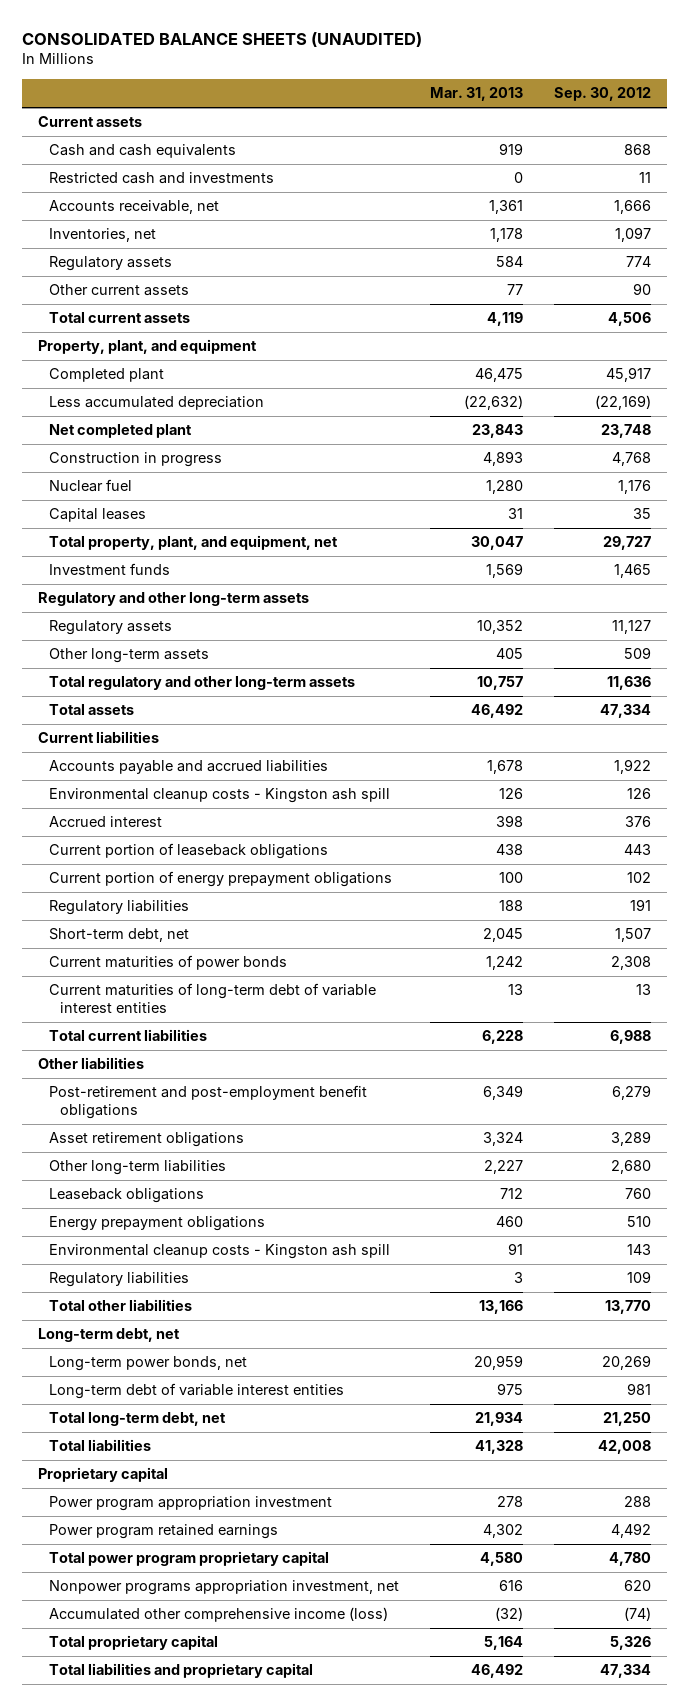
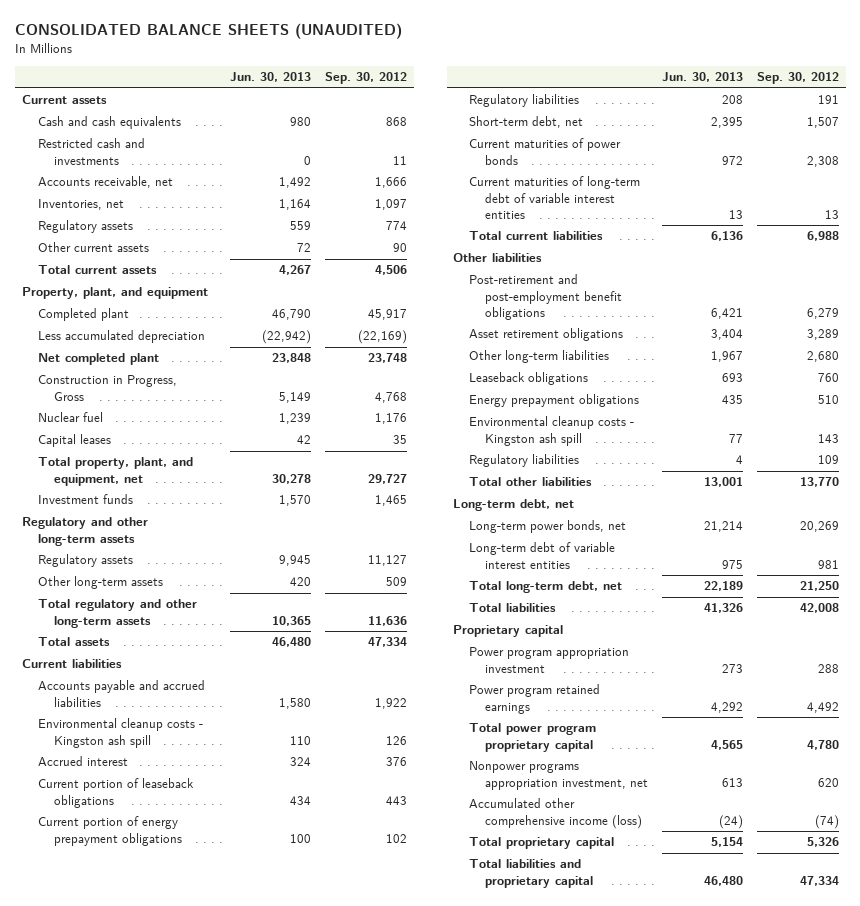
[430,87,524,102] Mar. 31, 2013 -> none
none -> [230,72,312,83] Jun. 30, 2013
[49,452,223,468] Construction in progress -> [37,375,177,401] Construction in Progress, Gross

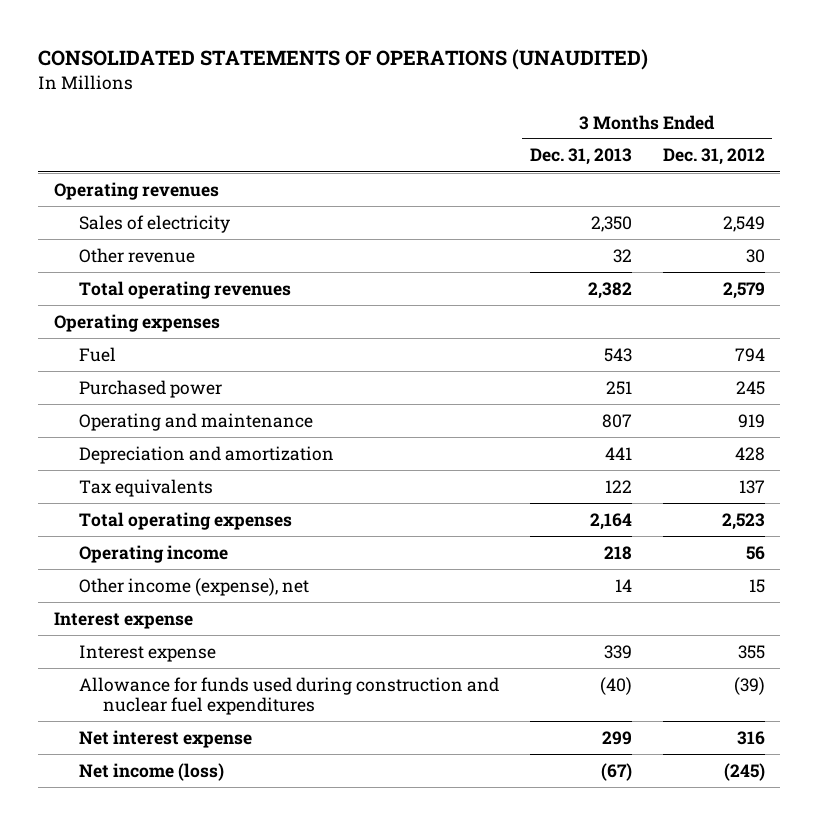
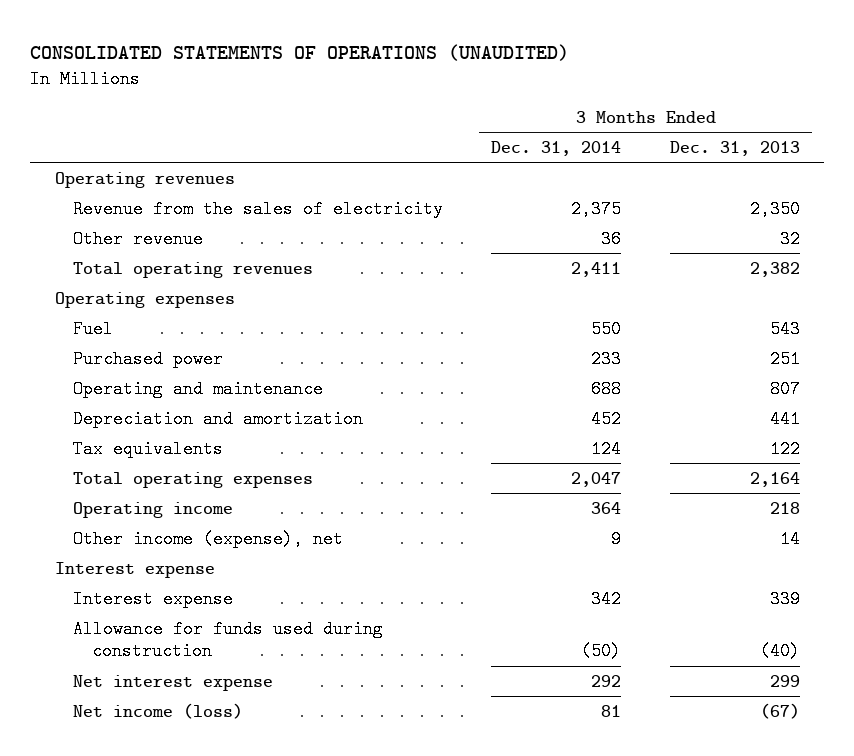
[662,148,765,166] Dec. 31, 2012 -> none
none -> [491,140,622,156] Dec. 31, 2014
[78,214,230,233] Sales of electricity -> [73,199,444,218] Revenue from the sales of electricity
[78,676,499,716] Allowance for funds used during construction and nuclear fuel expenditures -> [73,619,384,661] Allowance for funds used during construction

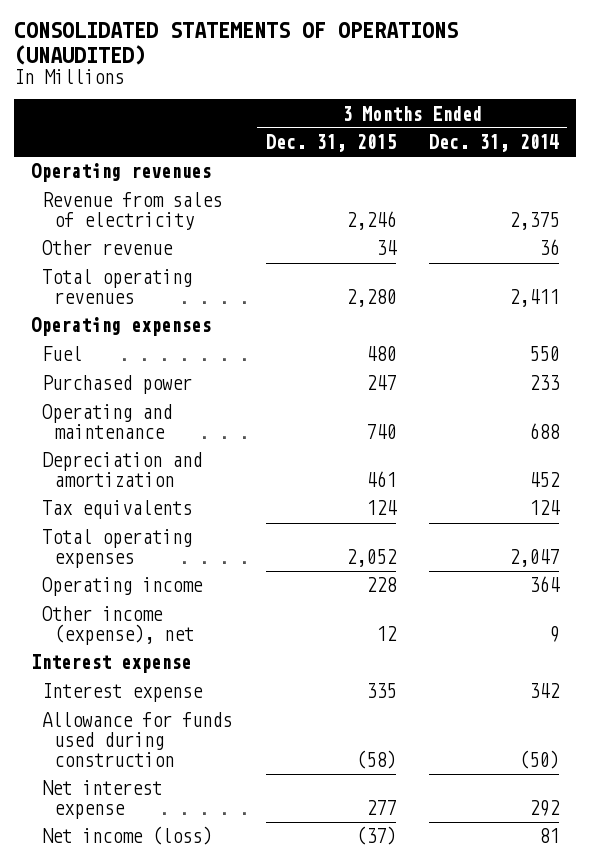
[669,140,800,156] Dec. 31, 2013 -> none
none -> [265,134,396,153] Dec. 31, 2015
[73,199,444,218] Revenue from the sales of electricity -> [42,192,223,231] Revenue from sales of electricity

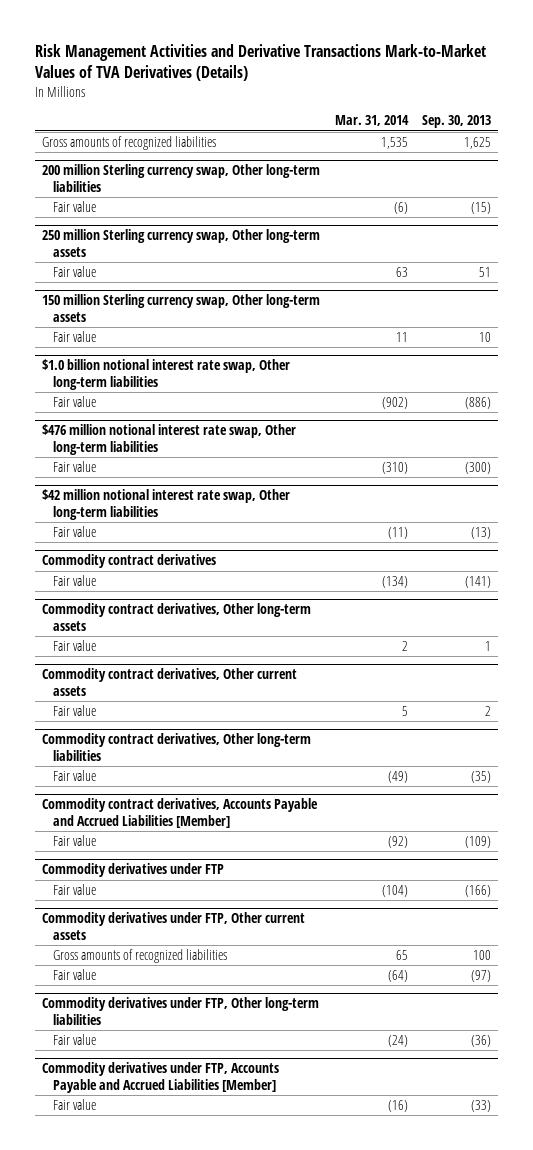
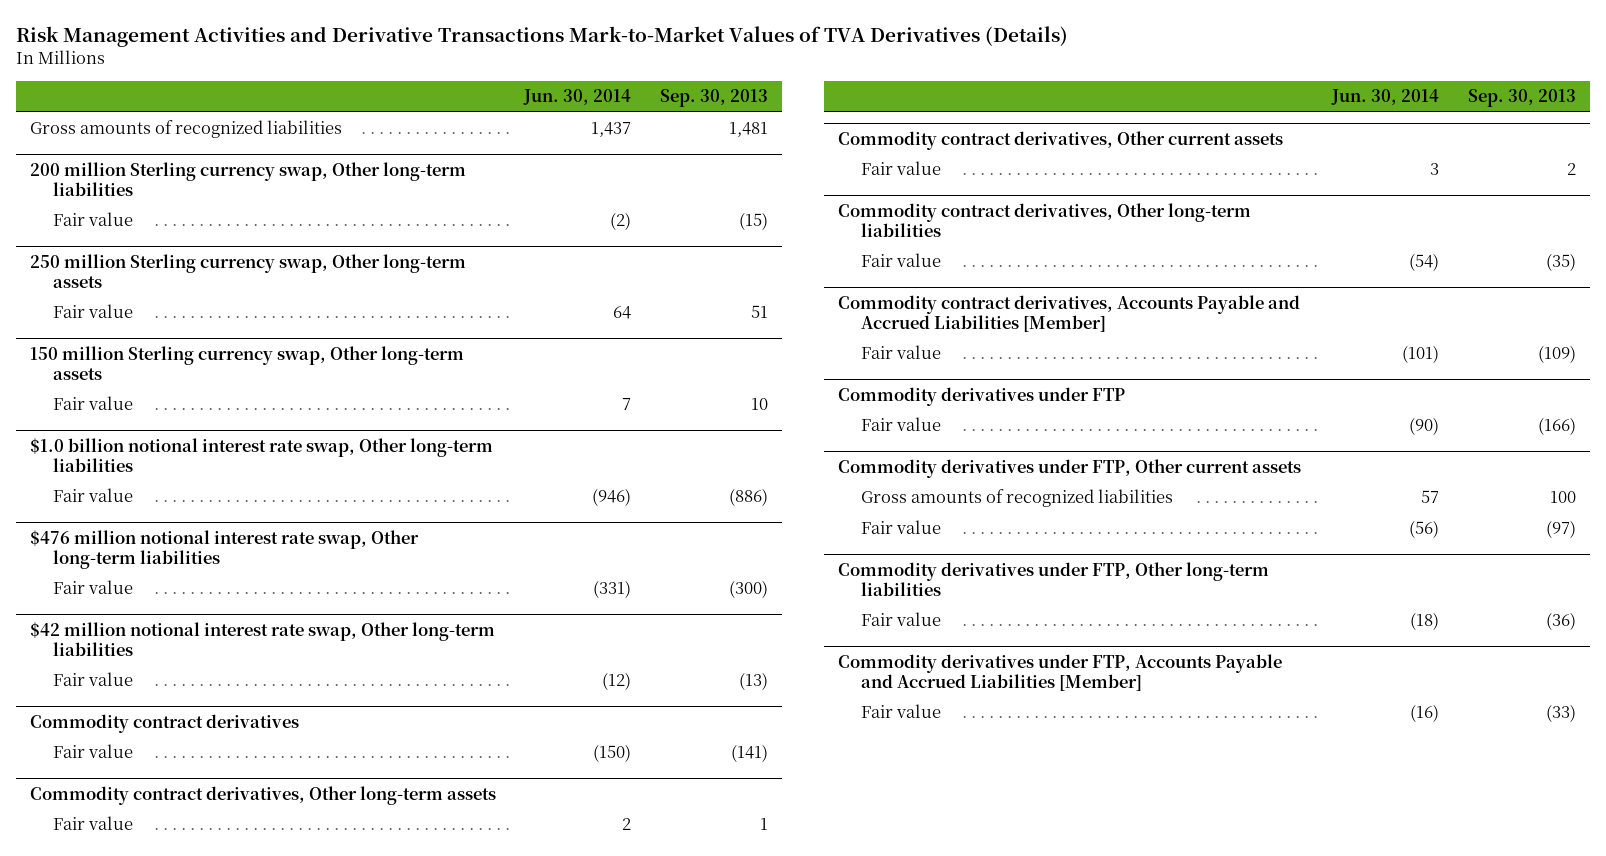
[334,115,409,127] Mar. 31, 2014 -> none
none -> [523,89,632,106] Jun. 30, 2014
[464,137,492,150] 1,625 -> [728,122,768,138] 1,481

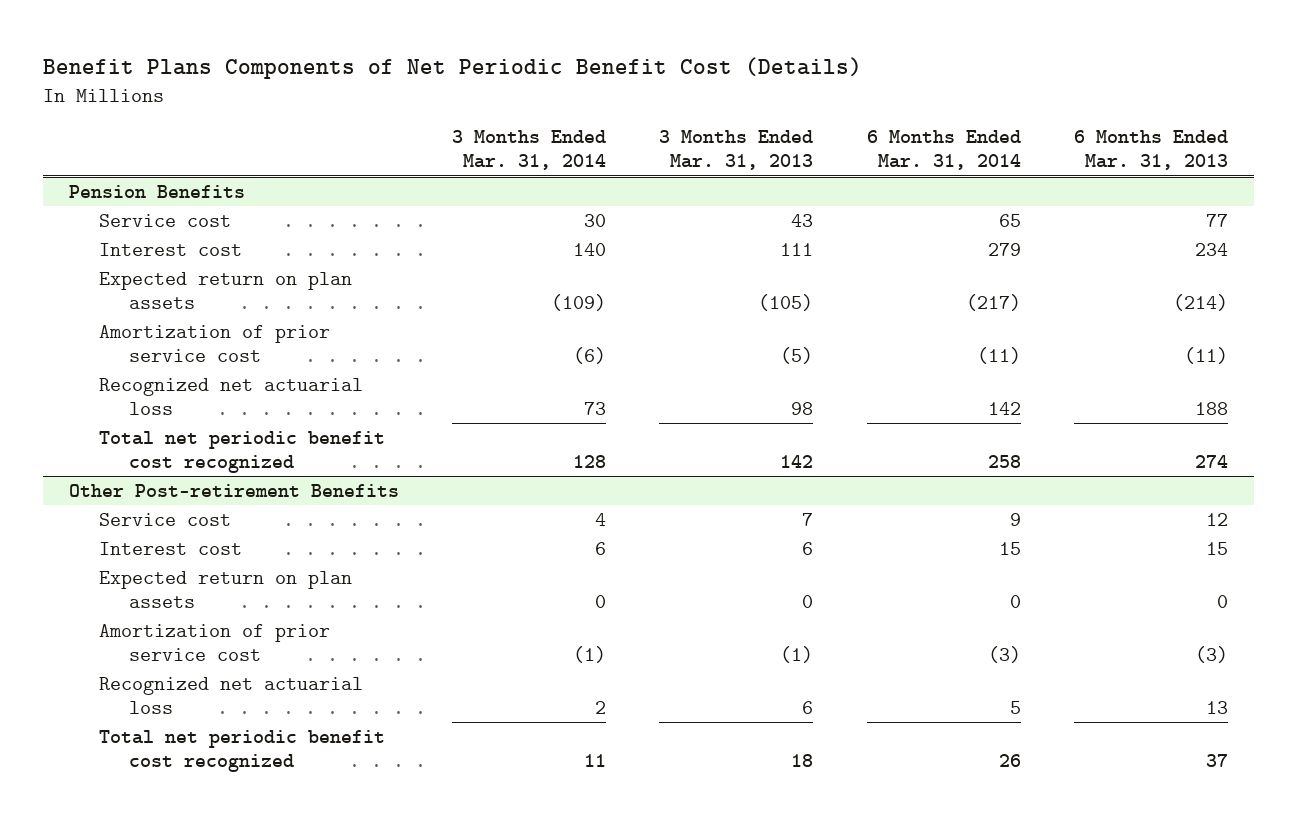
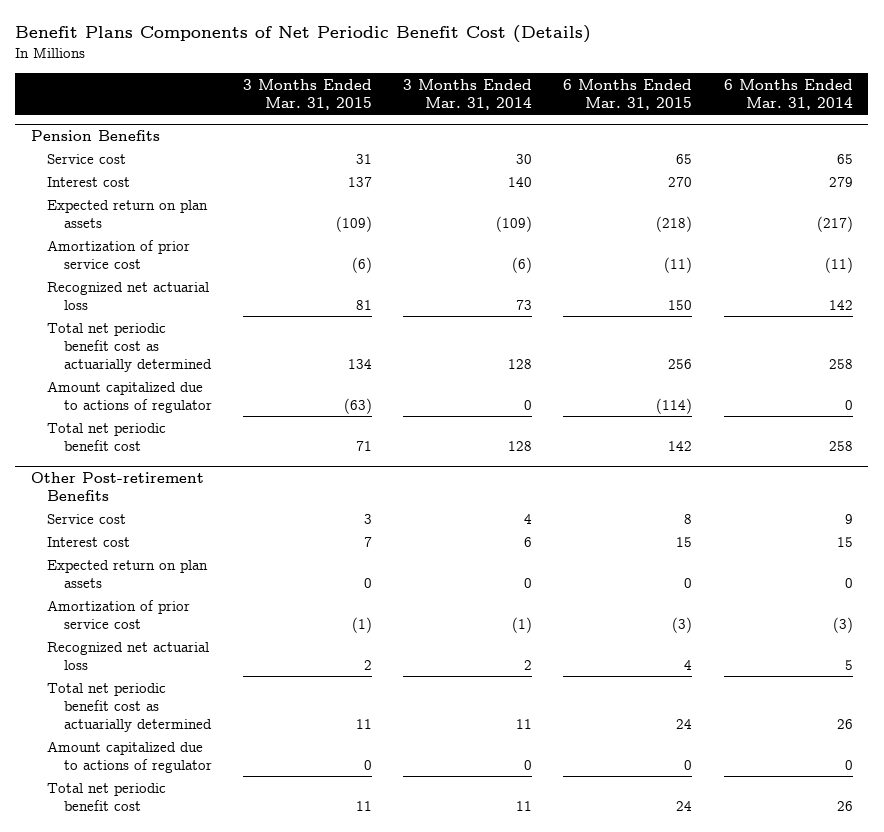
[659,130,814,171] 3 Months Ended Mar. 31, 2013 -> none
[1073,130,1228,171] 6 Months Ended Mar. 31, 2013 -> none
none -> [242,78,372,110] 3 Months Ended Mar. 31, 2015
none -> [563,78,693,110] 6 Months Ended Mar. 31, 2015
none -> [47,322,212,372] Total net periodic benefit cost as actuarially determined
none -> [47,380,212,413] Amount capitalized due to actions of regulator
[98,430,385,473] Total net periodic benefit cost recognized -> [47,422,167,451] Total net periodic benefit cost
none -> [47,682,212,732] Total net periodic benefit cost as actuarially determined
none -> [47,740,212,773] Amount capitalized due to actions of regulator
[98,729,385,772] Total net periodic benefit cost recognized -> [47,782,167,811] Total net periodic benefit cost

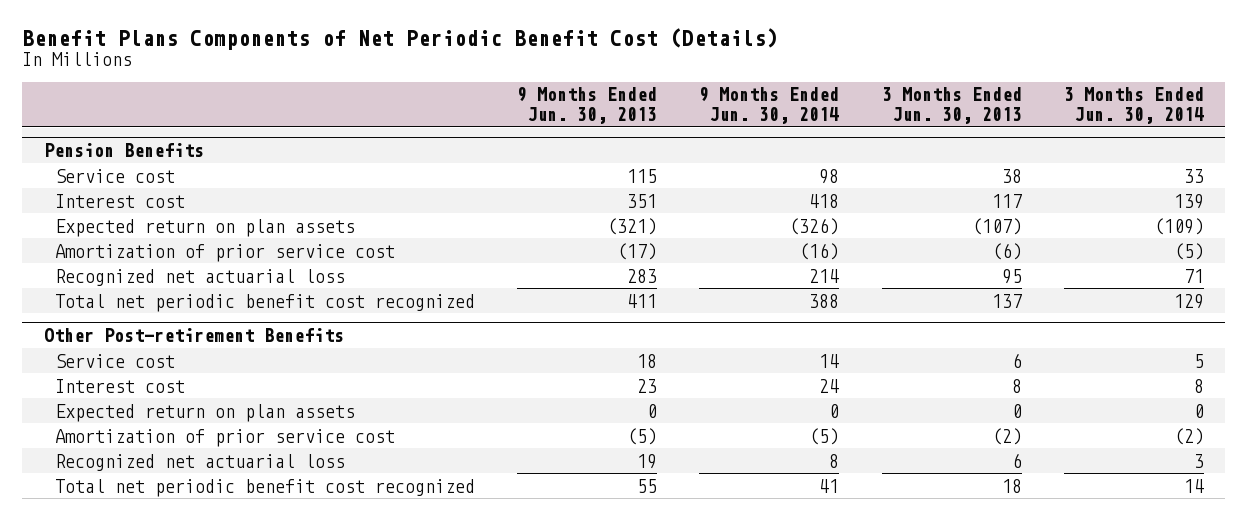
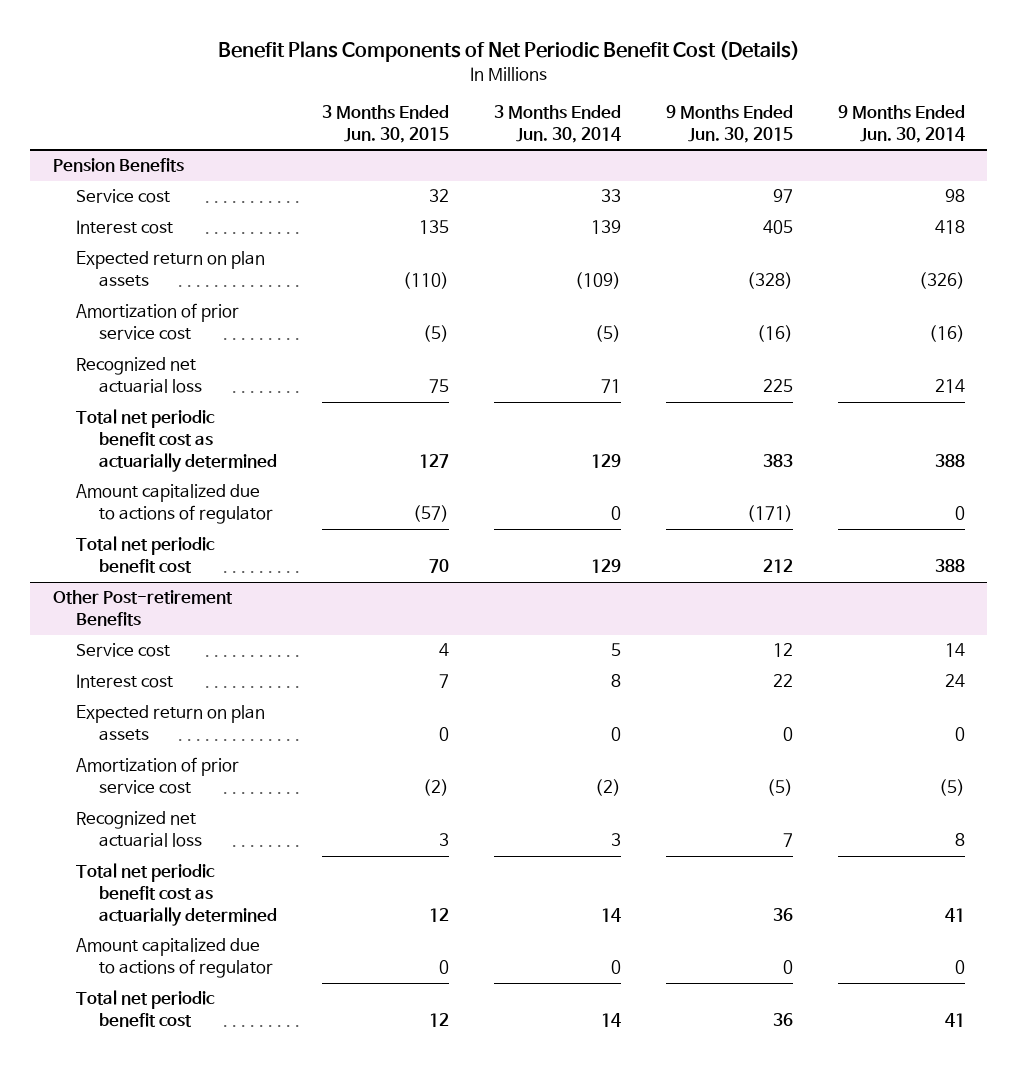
[516,87,657,124] 9 Months Ended Jun. 30, 2013 -> none
[881,87,1022,124] 3 Months Ended Jun. 30, 2013 -> none
none -> [322,105,450,144] 3 Months Ended Jun. 30, 2015
none -> [666,105,794,144] 9 Months Ended Jun. 30, 2015
none -> [76,409,278,473] Total net periodic benefit cost as actuarially determined
none -> [76,484,274,525] Amount capitalized due to actions of regulator
[54,293,475,312] Total net periodic benefit cost recognized -> [76,536,216,574] Total net periodic benefit cost
none -> [76,863,278,927] Total net periodic benefit cost as actuarially determined
none -> [76,938,274,979] Amount capitalized due to actions of regulator
[54,478,475,497] Total net periodic benefit cost recognized -> [76,990,216,1028] Total net periodic benefit cost

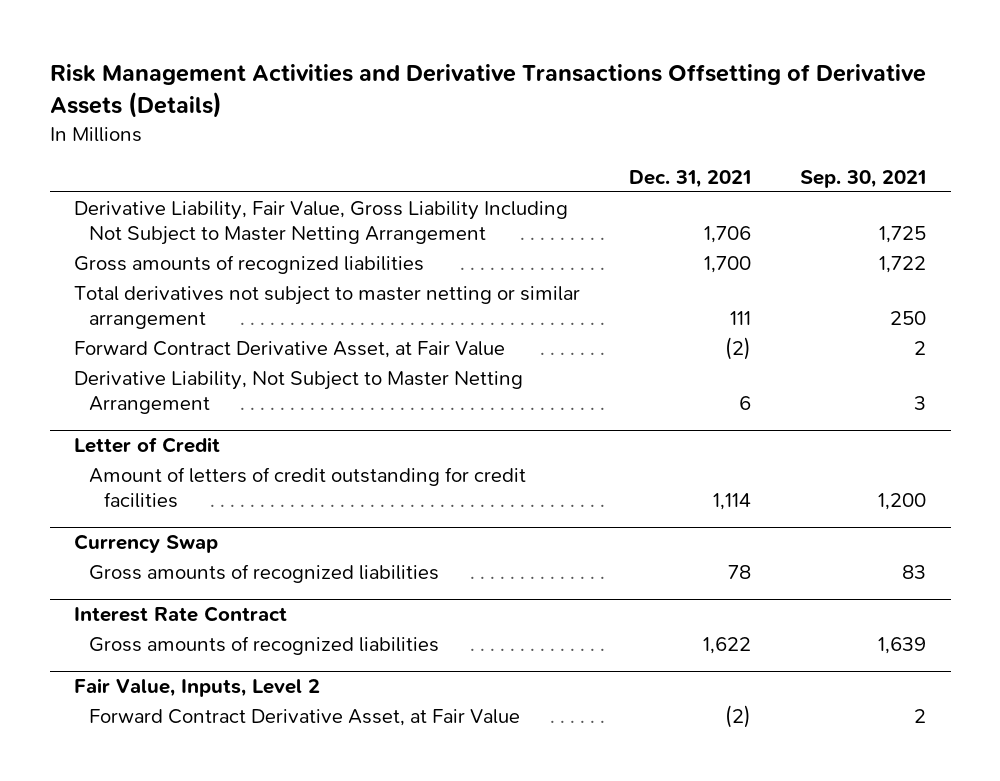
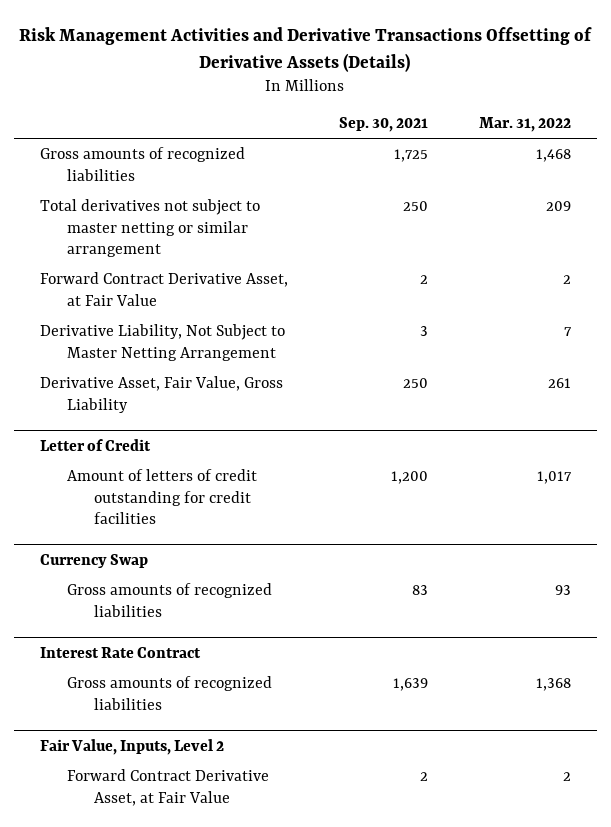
[629,169,752,188] Dec. 31, 2021 -> none
none -> [478,117,571,133] Mar. 31, 2022
[74,201,569,245] Derivative Liability, Fair Value, Gross Liability Including Not Subject to Master Netting Arrangement -> none
[879,256,927,274] 1,722 -> [393,148,428,162] 1,725
none -> [39,375,283,413] Derivative Asset, Fair Value, Gross Liability

